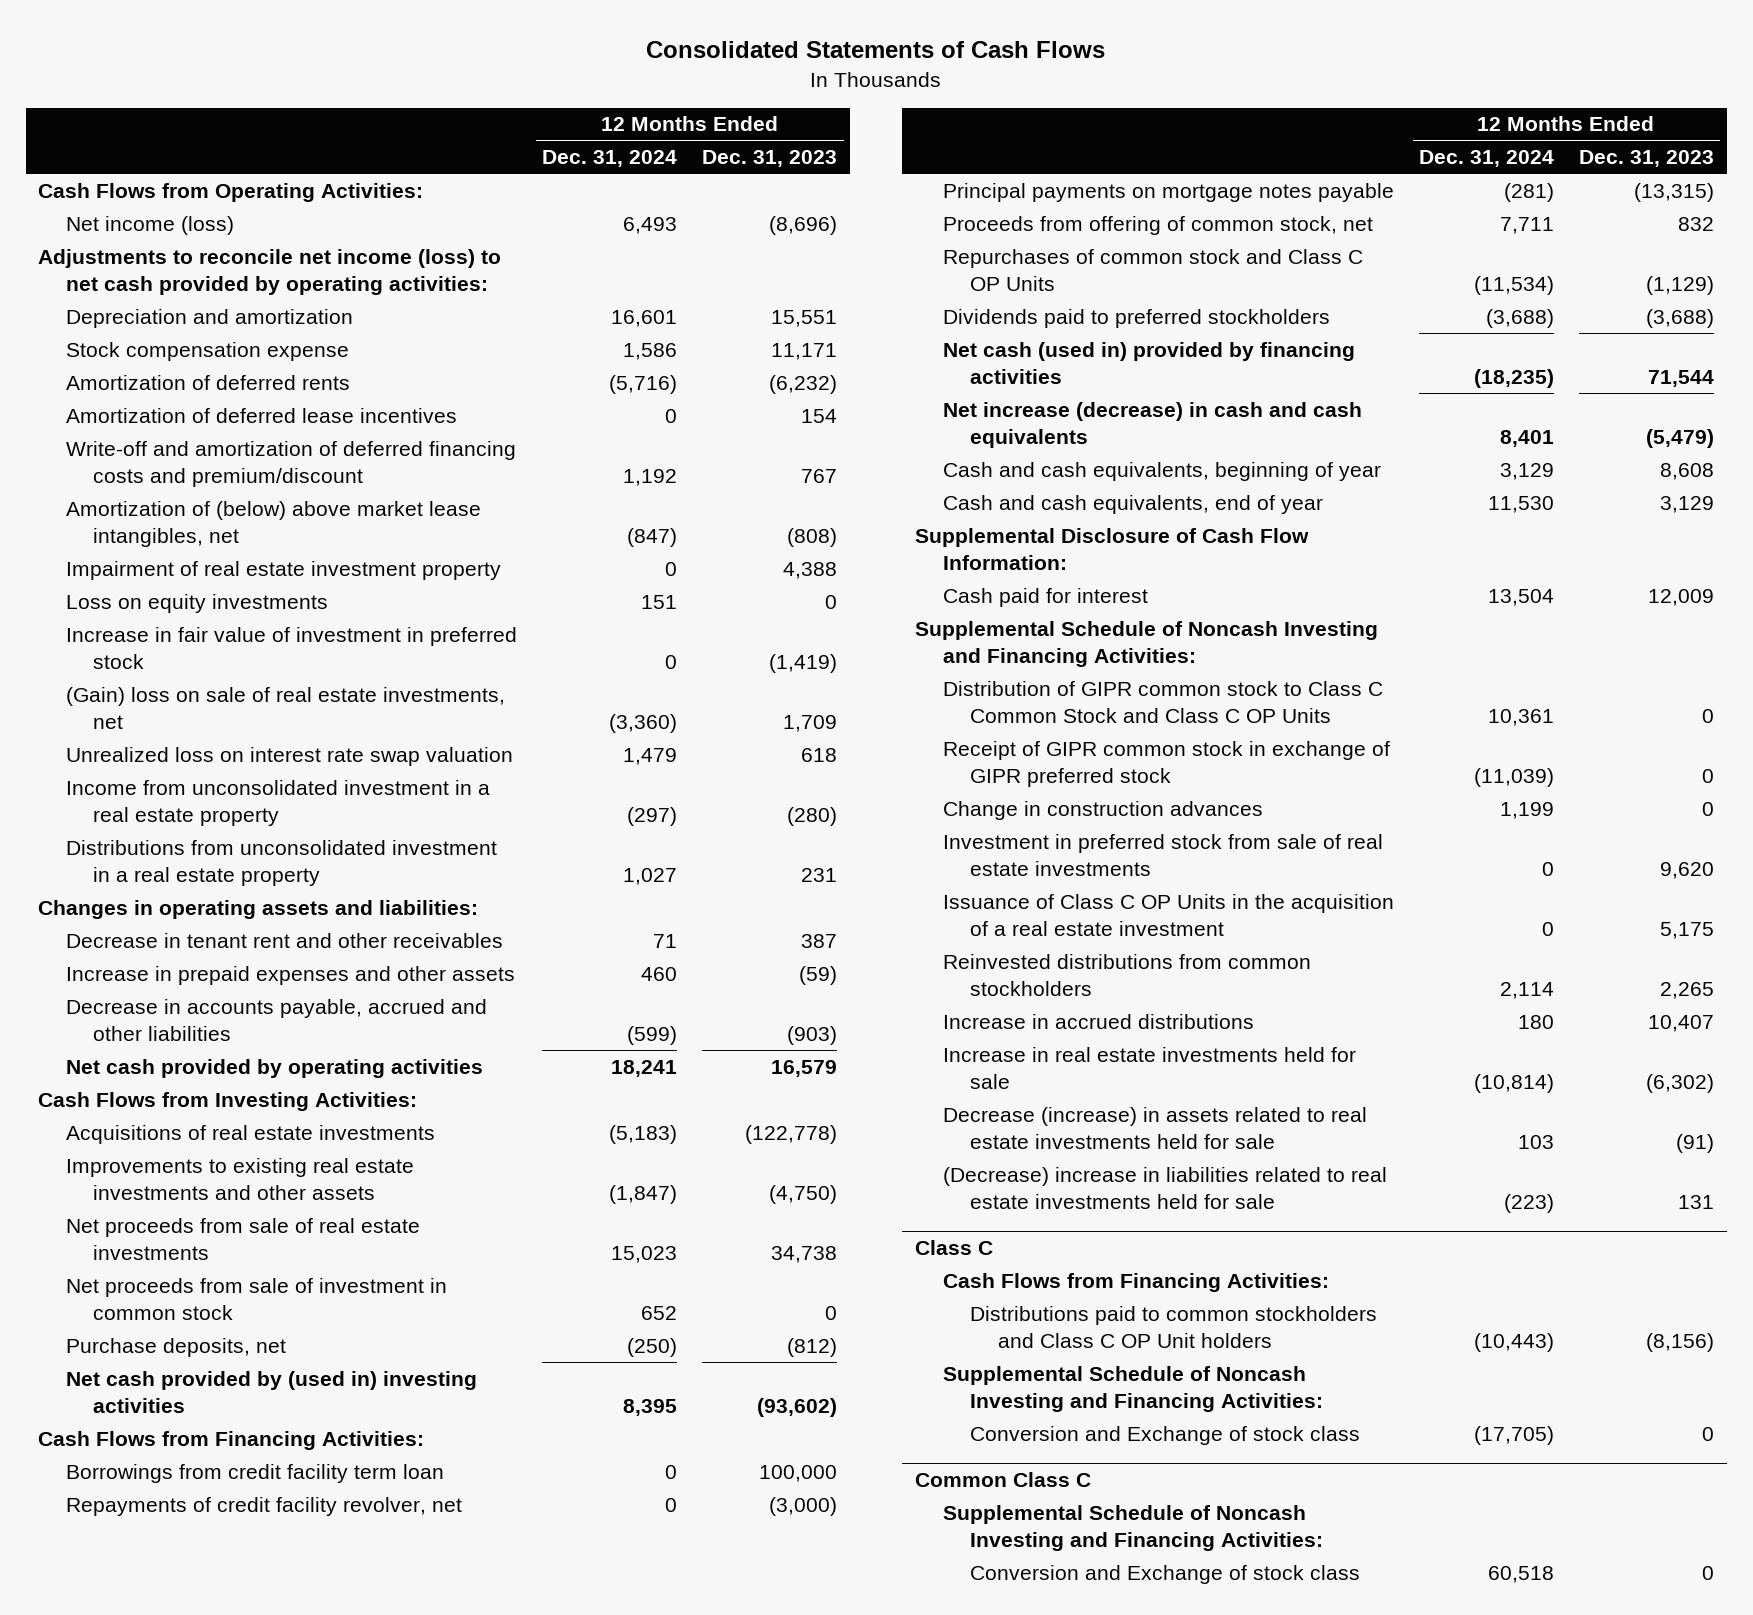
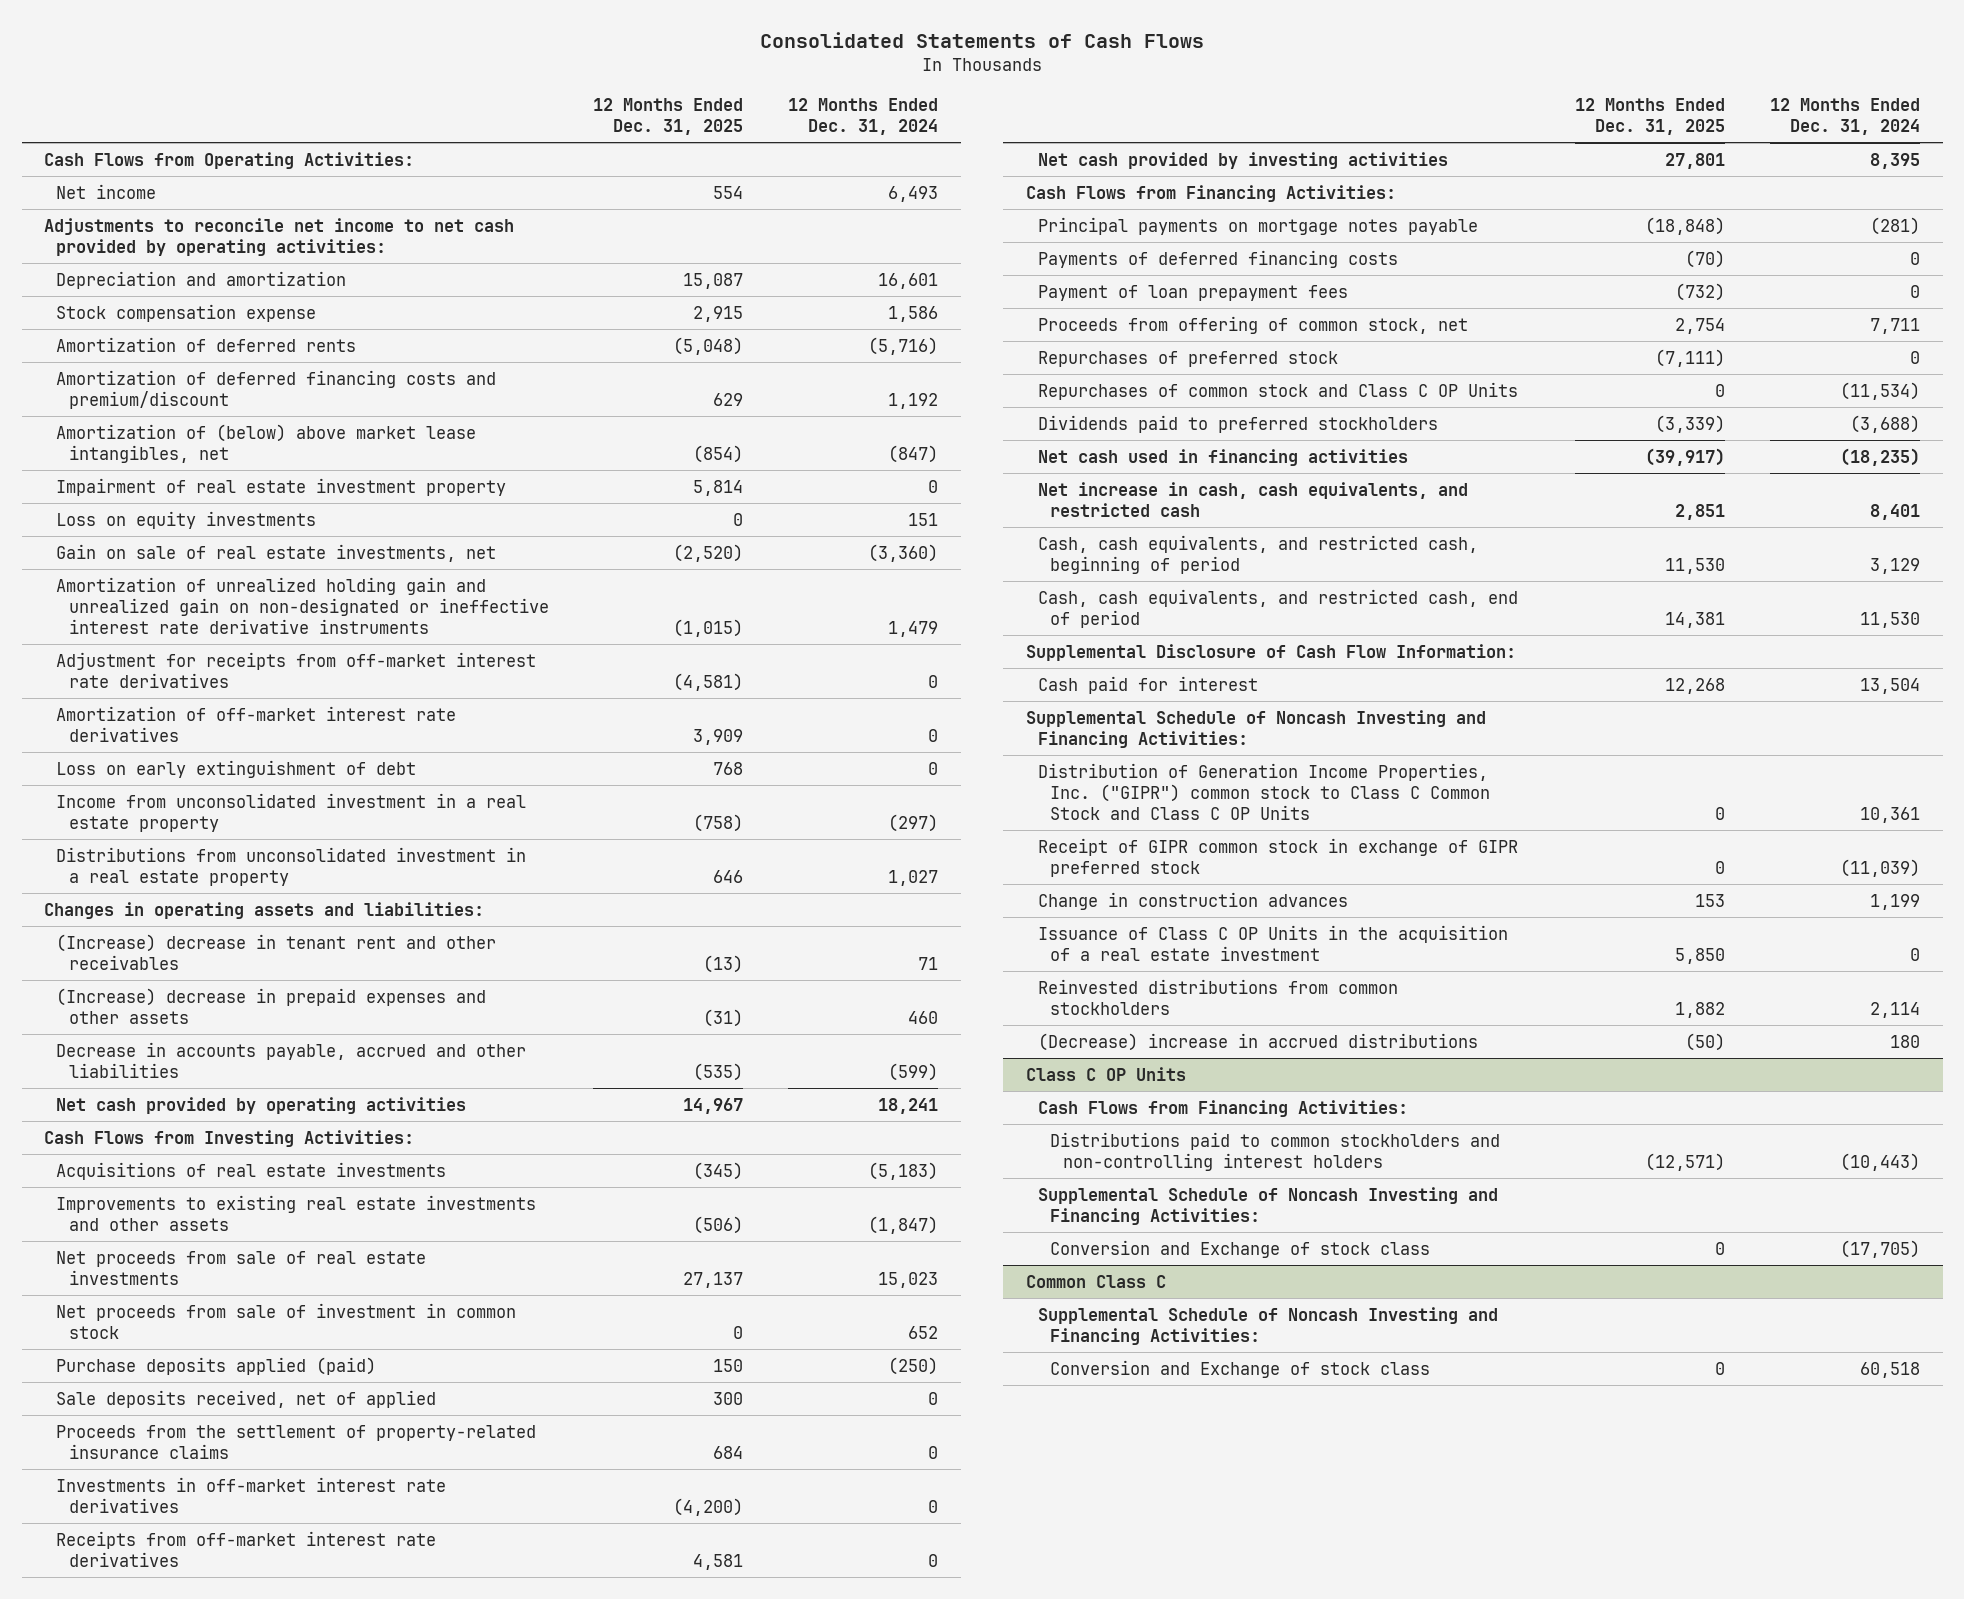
[702,150,838,168] Dec. 31, 2023 -> none
none -> [593,97,744,135] 12 Months Ended Dec. 31, 2025
[65,215,234,235] Net income (loss) -> [56,183,157,199] Net income
[38,248,502,295] Adjustments to reconcile net income (loss) to net cash provided by operating activities: -> [44,217,515,256] Adjustments to reconcile net income to net cash provided by operating activities:
[65,407,457,423] Amortization of deferred lease incentives -> none
[65,440,516,487] Write-off and amortization of deferred financing costs and premium/discount -> [56,369,497,409] Amortization of deferred financing costs and premium/discount
[65,626,517,669] Increase in fair value of investment in preferred stock -> none
[65,686,505,729] (Gain) loss on sale of real estate investments, net -> [56,543,497,562] Gain on sale of real estate investments, net
[65,746,513,766] Unrealized loss on interest rate swap valuation -> [56,576,549,634] Amortization of unrealized holding gain and unrealized gain on non-designated or ineffective interest rate derivative instruments
none -> [56,651,537,688] Adjustment for receipts from off-market interest rate derivatives
none -> [56,705,457,742] Amortization of off-market interest rate derivatives
none -> [56,759,417,778] Loss on early extinguishment of debt
[65,932,503,948] Decrease in tenant rent and other receivables -> [56,933,497,970] (Increase) decrease in tenant rent and other receivables
[65,965,515,985] Increase in prepaid expenses and other assets -> [56,987,487,1024] (Increase) decrease in prepaid expenses and other assets
none -> [56,1356,377,1375] Purchase deposits applied (paid)
[65,1337,286,1357] Purchase deposits, net -> [56,1389,437,1408] Sale deposits received, net of applied
[627,1337,678,1357] (250) -> [928,1391,939,1405] 0
none -> [56,1424,537,1459] Proceeds from the settlement of property-related insurance claims
none -> [56,1476,447,1513] Investments in off-market interest rate derivatives
none -> [56,1530,437,1567] Receipts from off-market interest rate derivatives
[65,1370,477,1413] Net cash provided by (used in) investing activities -> [1038,151,1449,169] Net cash provided by investing activities
[65,1463,444,1483] Borrowings from credit facility term loan -> none
[65,1496,462,1516] Repayments of credit facility revolver, net -> none
none -> [1038,249,1399,268] Payments of deferred financing costs
none -> [1038,284,1349,301] Payment of loan prepayment fees
none -> [1038,350,1339,367] Repurchases of preferred stock
[942,341,1355,384] Net cash (used in) provided by financing activities -> [1038,448,1409,466] Net cash used in financing activities
[942,401,1362,448] Net increase (decrease) in cash and cash equivalents -> [1038,481,1469,517] Net increase in cash, cash equivalents, and restricted cash
[942,461,1381,481] Cash and cash equivalents, beginning of year -> [1038,534,1479,574] Cash, cash equivalents, and restricted cash, beginning of period
[942,494,1323,514] Cash and cash equivalents, end of year -> [1038,588,1519,628] Cash, cash equivalents, and restricted cash, end of period
[942,680,1383,723] Distribution of GIPR common stock to Class C Common Stock and Class C OP Units -> [1038,762,1491,820] Distribution of Generation Income Properties, Inc. ("GIPR") common stock to Class C Common Stock and Class C OP Units
[942,833,1383,876] Investment in preferred stock from sale of real estate investments -> none
[942,1046,1356,1089] Increase in real estate investments held for sale -> none
[942,1106,1367,1149] Decrease (increase) in assets related to real estate investments held for sale -> none
[942,1166,1387,1209] (Decrease) increase in liabilities related to real estate investments held for sale -> none
[942,1013,1254,1029] Increase in accrued distributions -> [1038,1032,1479,1051] (Decrease) increase in accrued distributions
[915,1240,994,1256] Class C -> [1025,1066,1186,1081] Class C OP Units
[970,1305,1378,1348] Distributions paid to common stockholders and Class C OP Unit holders -> [1050,1131,1501,1171] Distributions paid to common stockholders and non-controlling interest holders

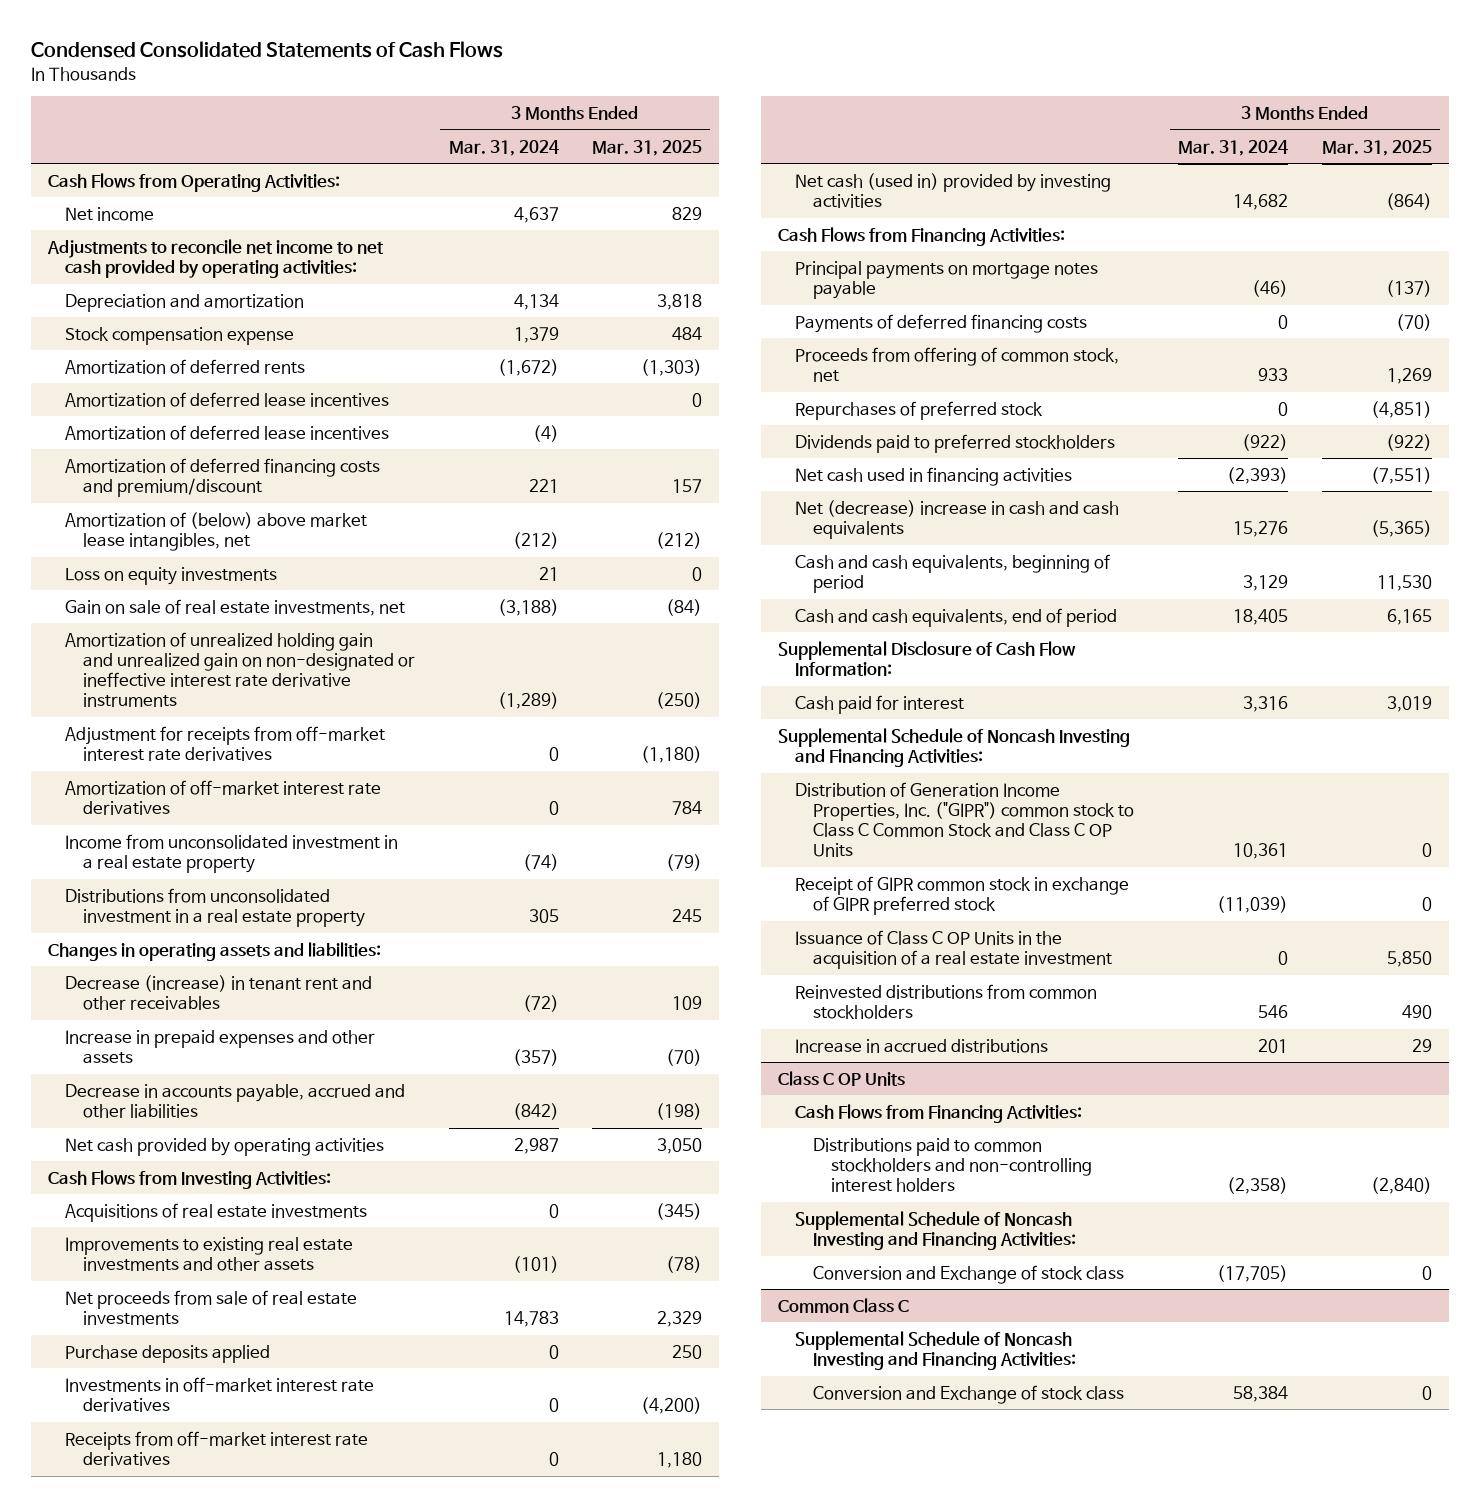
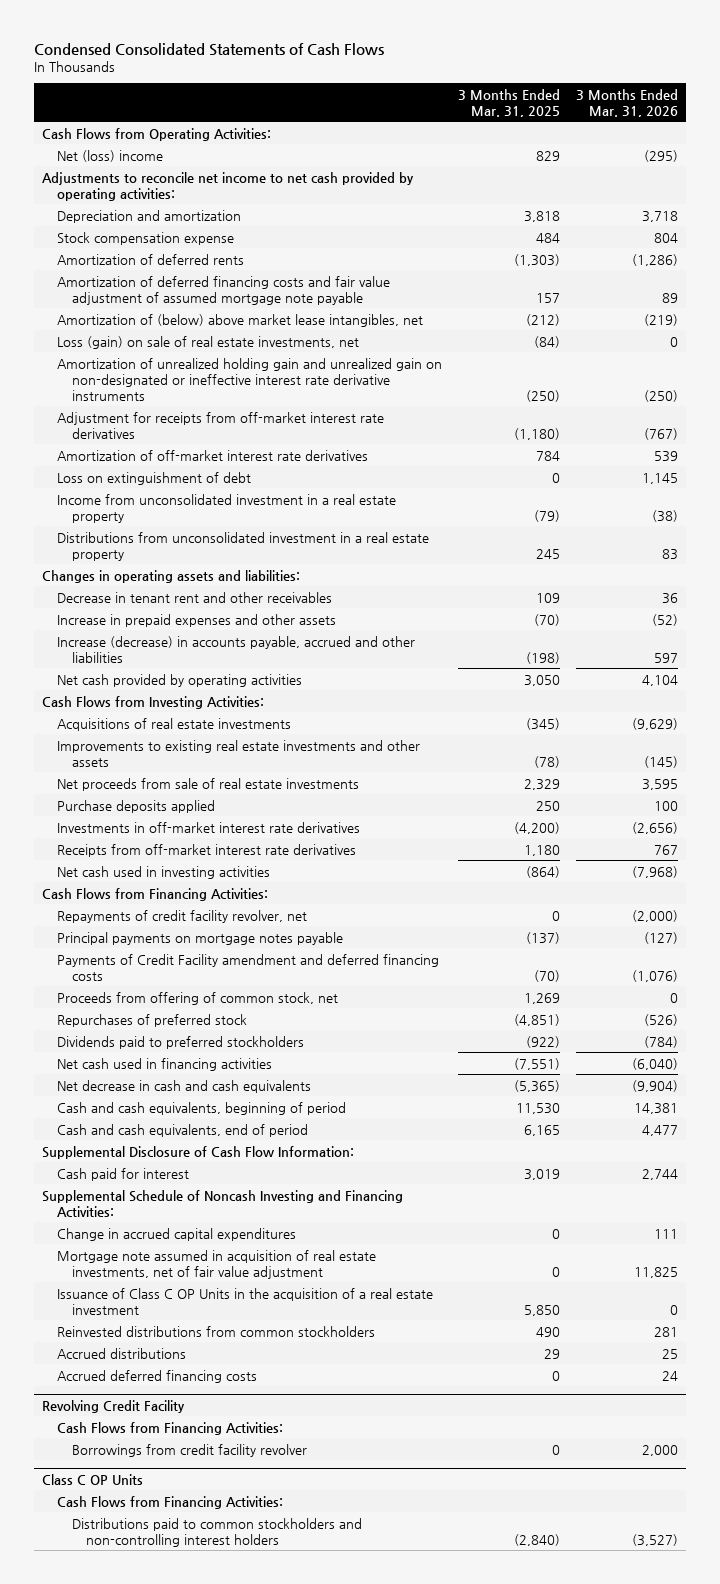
[448,139,559,156] Mar. 31, 2024 -> none
none -> [576,88,679,117] 3 Months Ended Mar. 31, 2026
[65,206,155,221] Net income -> [56,149,163,162] Net (loss) income
[65,391,390,407] Amortization of deferred lease incentives -> none
[65,424,390,440] Amortization of deferred lease incentives -> none
[65,457,381,497] Amortization of deferred financing costs and premium/discount -> [56,275,390,305] Amortization of deferred financing costs and fair value adjustment of assumed mortgage note payable
[65,566,278,585] Loss on equity investments -> none
[65,598,406,616] Gain on sale of real estate investments, net -> [56,335,359,349] Loss (gain) on sale of real estate investments, net
none -> [56,471,251,485] Loss on extinguishment of debt
[65,974,373,1010] Decrease (increase) in tenant rent and other receivables -> [56,591,332,603] Decrease in tenant rent and other receivables
[65,1083,406,1118] Decrease in accounts payable, accrued and other liabilities -> [56,635,415,663] Increase (decrease) in accounts payable, accrued and other liabilities
[795,172,1112,208] Net cash (used in) provided by investing activities -> [56,865,270,879] Net cash used in investing activities
none -> [56,909,307,923] Repayments of credit facility revolver, net
[795,313,1088,333] Payments of deferred financing costs -> [56,953,439,981] Payments of Credit Facility amendment and deferred financing costs
[795,499,1120,539] Net (decrease) increase in cash and cash equivalents -> [56,1079,311,1093] Net decrease in cash and cash equivalents
[795,781,1134,857] Distribution of Generation Income Properties, Inc. ("GIPR") common stock to Class C Common Stock and Class C OP Units -> none
[795,875,1130,915] Receipt of GIPR common stock in exchange of GIPR preferred stock -> none
none -> [56,1227,296,1241] Change in accrued capital expenditures
none -> [56,1249,376,1279] Mortgage note assumed in acquisition of real estate investments, net of fair value adjustment
[795,1038,1049,1053] Increase in accrued distributions -> [56,1347,186,1359] Accrued distributions
none -> [56,1369,257,1383] Accrued deferred financing costs
none -> [42,1399,186,1413] Revolving Credit Facility
none -> [56,1421,283,1435] Cash Flows from Financing Activities:
none -> [71,1443,307,1457] Borrowings from credit facility revolver
[795,1210,1076,1250] Supplemental Schedule of Noncash Investing and Financing Activities: -> none
[812,1264,1124,1284] Conversion and Exchange of stock class -> none
[777,1297,909,1313] Common Class C -> none
[795,1330,1076,1370] Supplemental Schedule of Noncash Investing and Financing Activities: -> none
[812,1384,1124,1404] Conversion and Exchange of stock class -> none

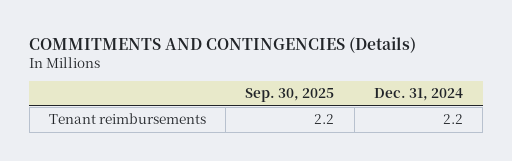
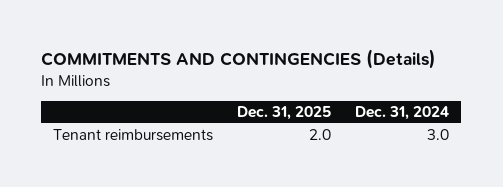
[245,88,335,103] Sep. 30, 2025 -> none
none -> [237,105,332,120] Dec. 31, 2025
[443,114,464,125] 2.2 -> [427,128,450,140] 3.0

